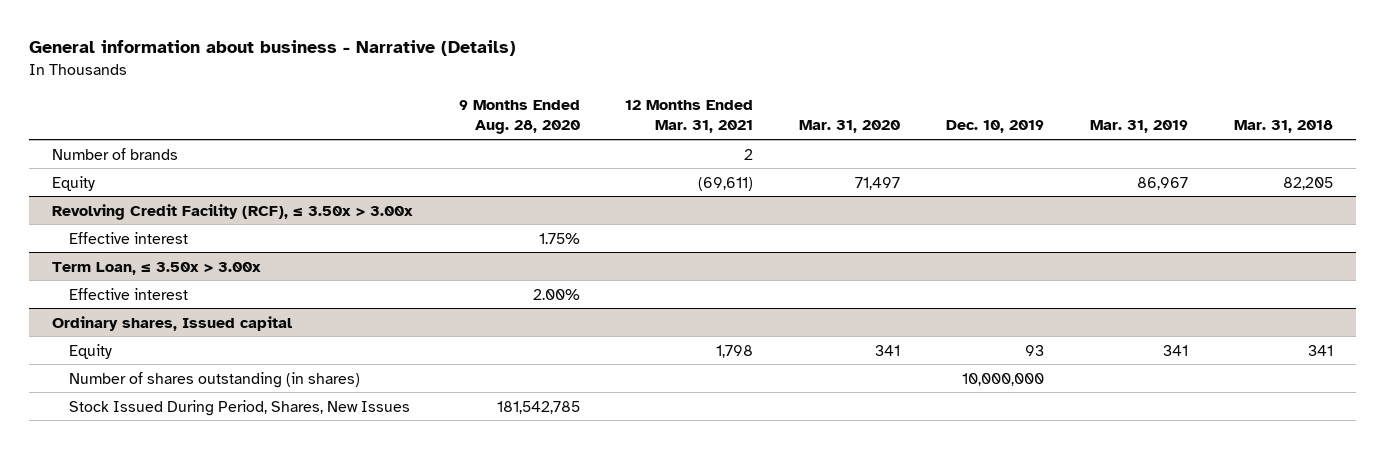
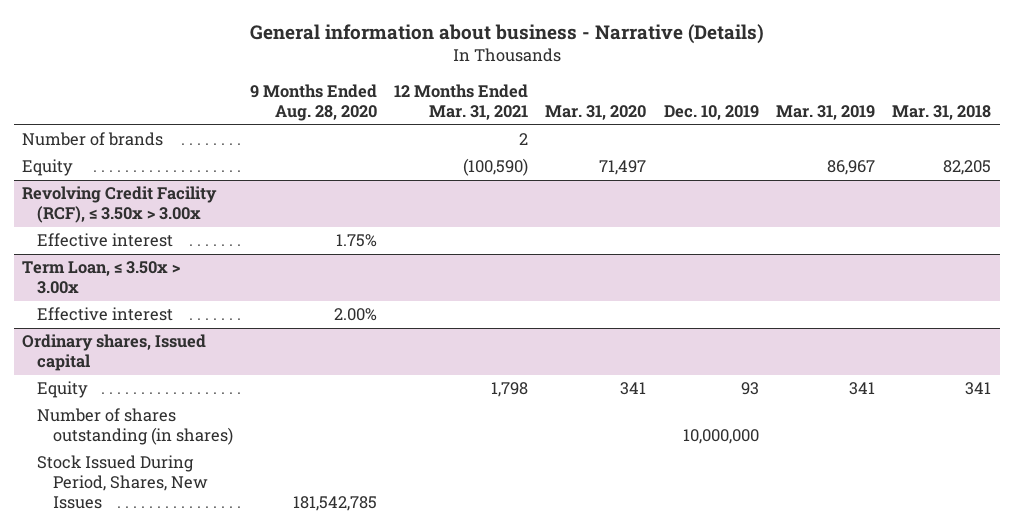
[698,176,754,191] (69,611) -> [463,158,529,177] (100,590)

